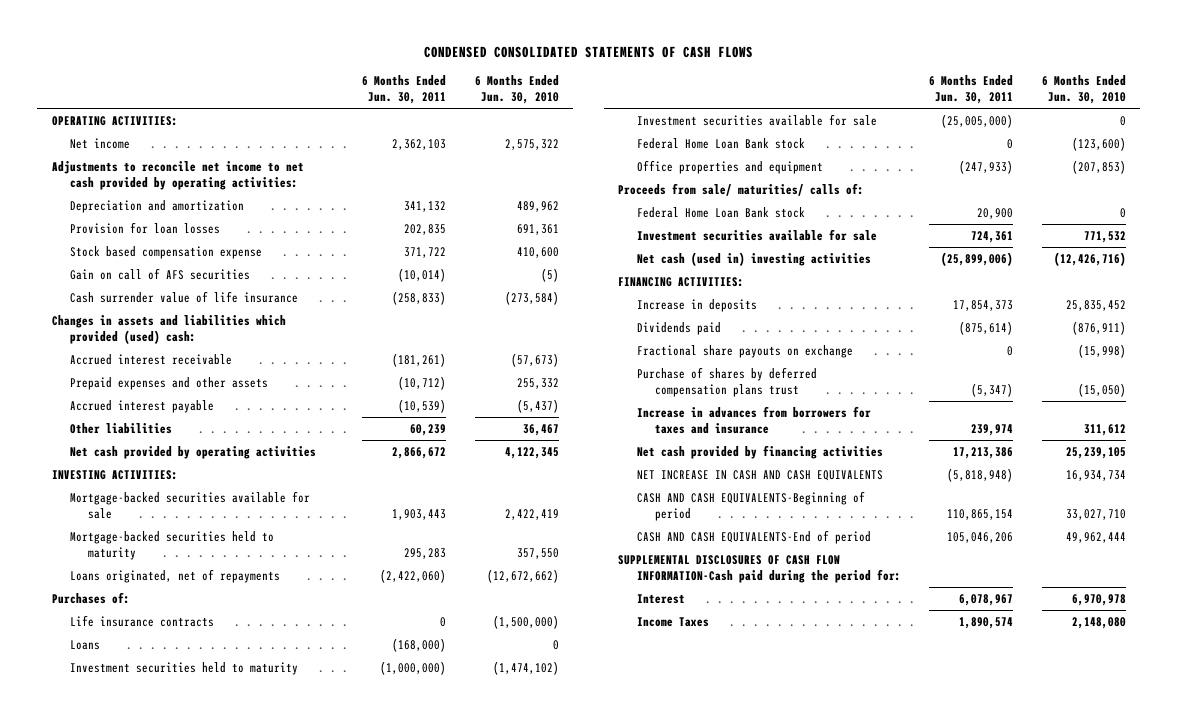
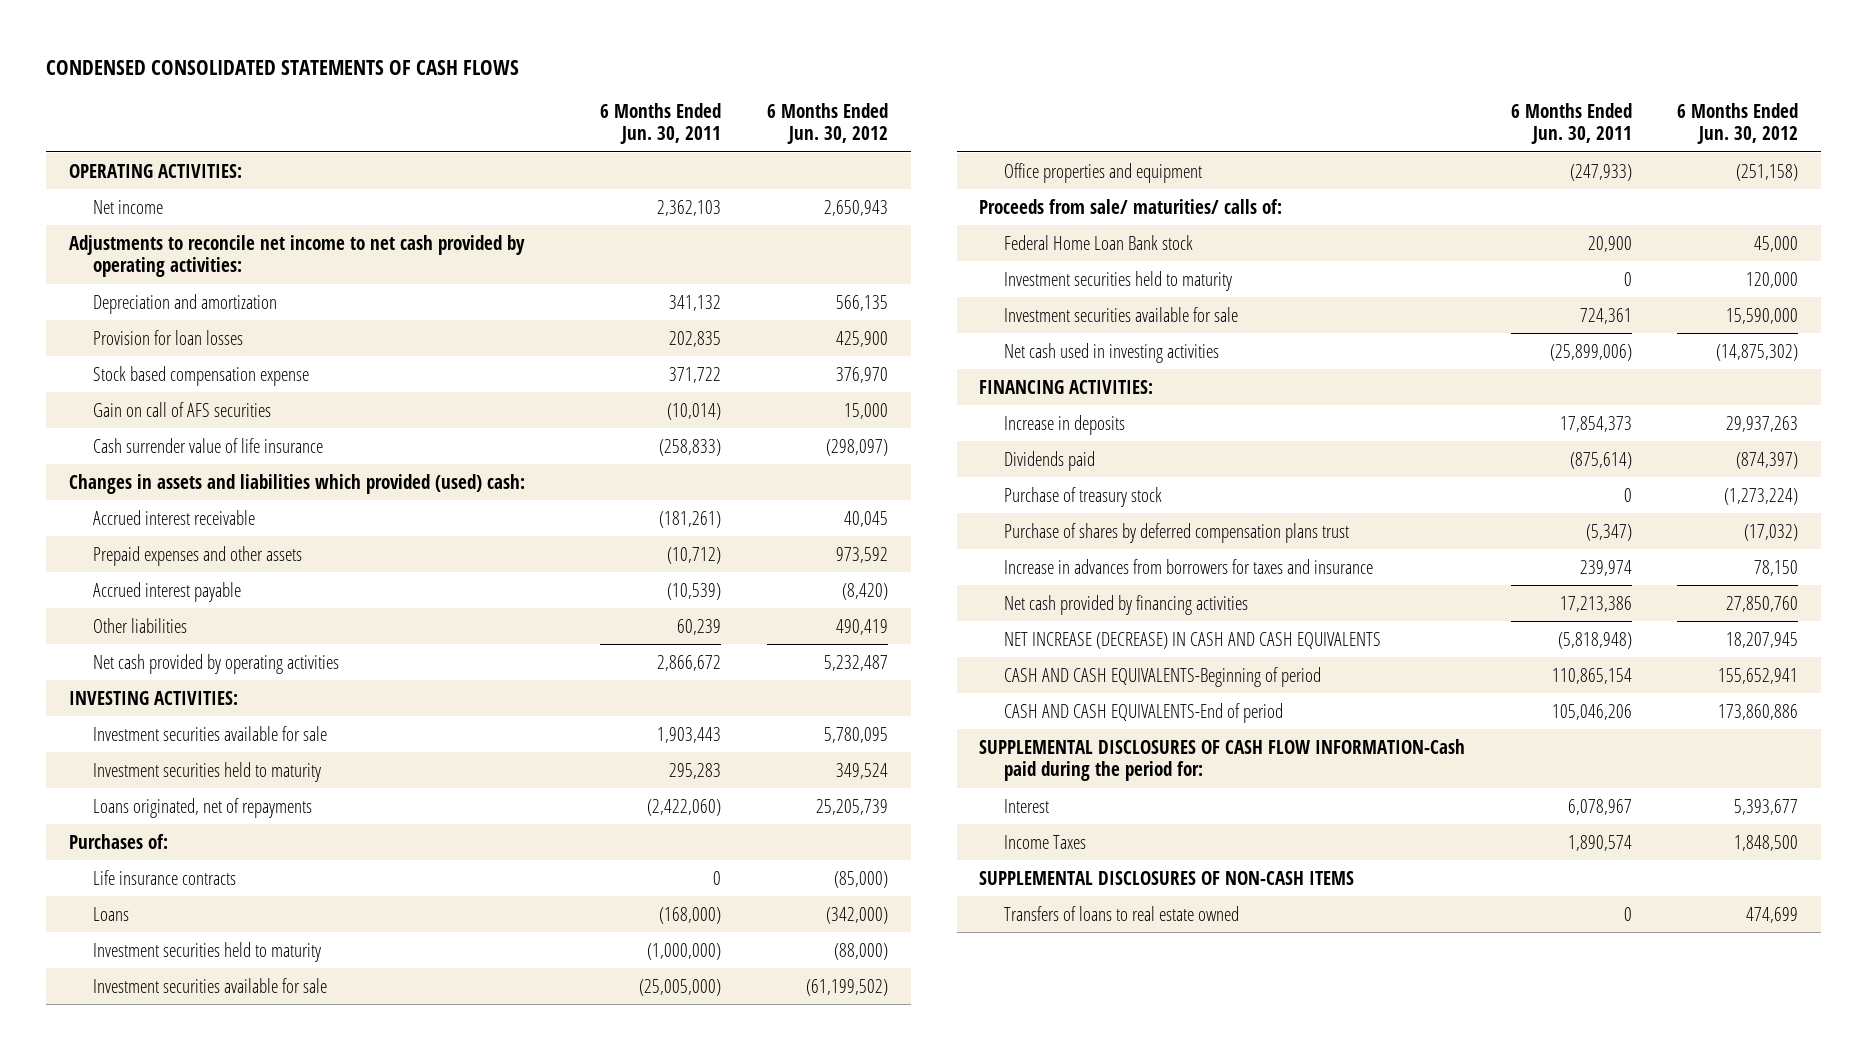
[474,75,559,105] 6 Months Ended Jun. 30, 2010 -> none
none -> [766,102,888,145] 6 Months Ended Jun. 30, 2012
[69,490,310,519] Mortgage-backed securities available for sale -> [93,725,328,741] Investment securities available for sale
[69,530,274,560] Mortgage-backed securities held to maturity -> [93,761,322,782] Investment securities held to maturity
[636,137,805,149] Federal Home Loan Bank stock -> none
none -> [1003,270,1232,291] Investment securities held to maturity
[636,251,871,266] Net cash (used in) investing activities -> [1003,342,1219,363] Net cash used in investing activities
[636,344,853,358] Fractional share payouts on exchange -> none
none -> [1003,486,1162,507] Purchase of treasury stock
[636,469,883,481] NET INCREASE IN CASH AND CASH EQUIVALENTS -> [1003,631,1381,649] NET INCREASE (DECREASE) IN CASH AND CASH EQUIVALENTS
none -> [979,870,1355,885] SUPPLEMENTAL DISCLOSURES OF NON-CASH ITEMS
none -> [1003,905,1239,921] Transfers of loans to real estate owned

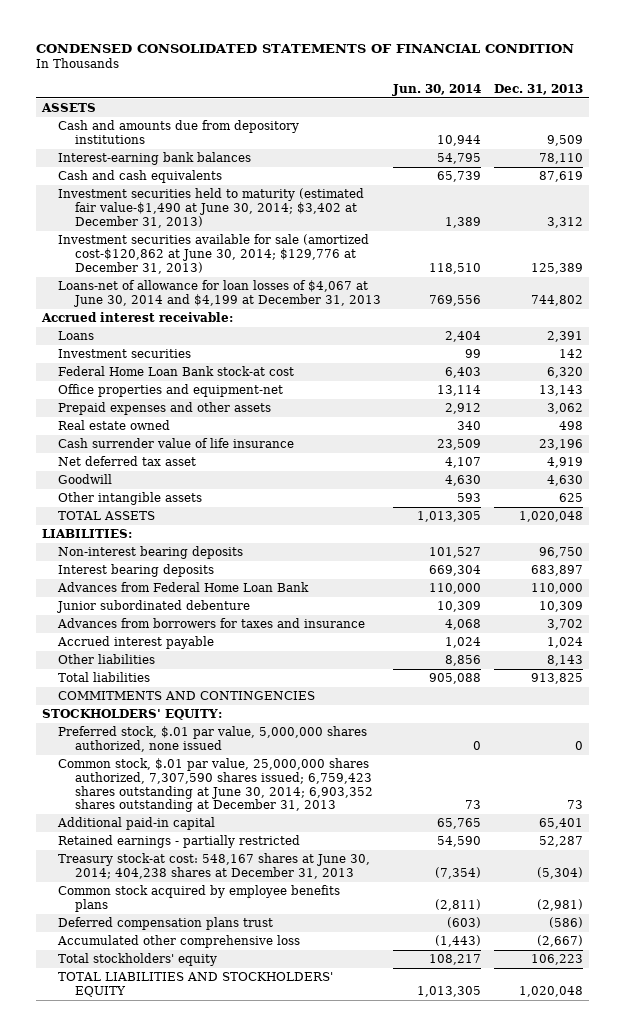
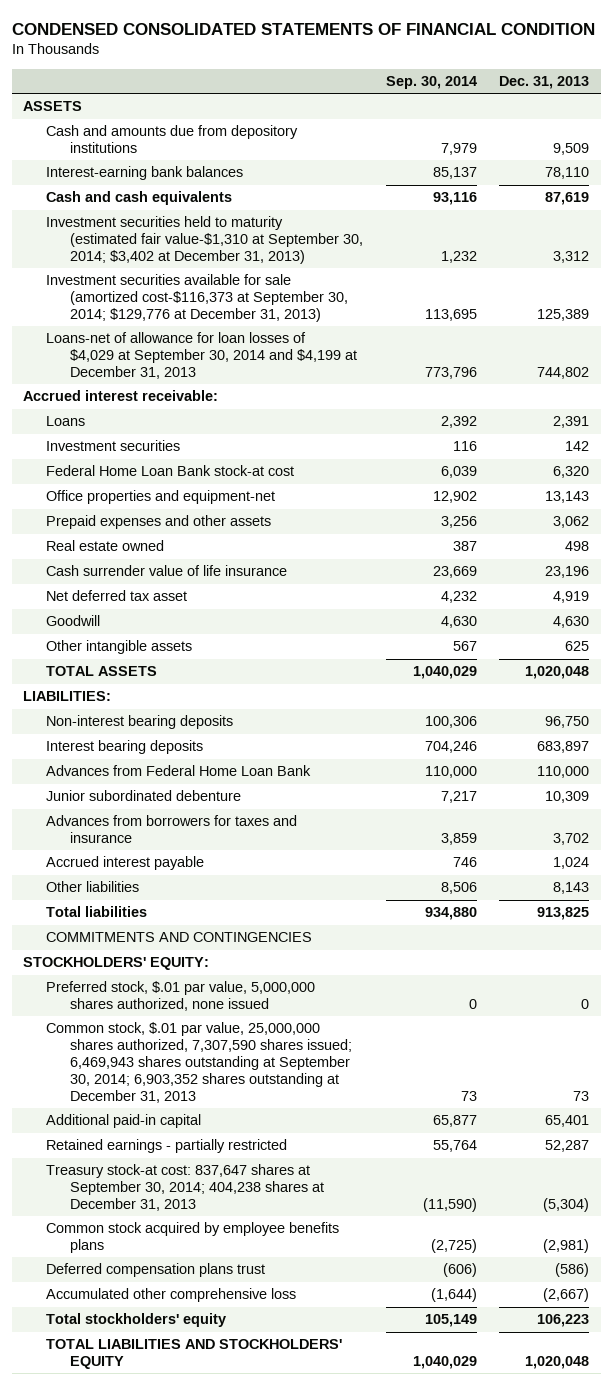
[392,83,482,96] Jun. 30, 2014 -> none
none -> [385,76,477,90] Sep. 30, 2014
[58,188,365,228] Investment securities held to maturity (estimated fair value-$1,490 at June 30, 2014; $3,402 at December 31, 2013) -> [46,216,363,264] Investment securities held to maturity (estimated fair value-$1,310 at September 30, 2014; $3,402 at December 31, 2013)
[58,234,370,274] Investment securities available for sale (amortized cost-$120,862 at June 30, 2014; $129,776 at December 31, 2013) -> [46,274,348,322] Investment securities available for sale (amortized cost-$116,373 at September 30, 2014; $129,776 at December 31, 2013)
[58,280,382,307] Loans-net of allowance for loan losses of $4,067 at June 30, 2014 and $4,199 at December 31, 2013 -> [46,332,357,379] Loans-net of allowance for loan losses of $4,029 at September 30, 2014 and $4,199 at December 31, 2013
[58,758,374,813] Common stock, $.01 par value, 25,000,000 shares authorized, 7,307,590 shares issued; 6,759,423 shares outstanding at June 30, 2014; 6,903,352 shares outstanding at December 31, 2013 -> [46,1022,352,1103] Common stock, $.01 par value, 25,000,000 shares authorized, 7,307,590 shares issued; 6,469,943 shares outstanding at September 30, 2014; 6,903,352 shares outstanding at December 31, 2013
[58,853,371,879] Treasury stock-at cost: 548,167 shares at June 30, 2014; 404,238 shares at December 31, 2013 -> [46,1164,324,1211] Treasury stock-at cost: 837,647 shares at September 30, 2014; 404,238 shares at December 31, 2013

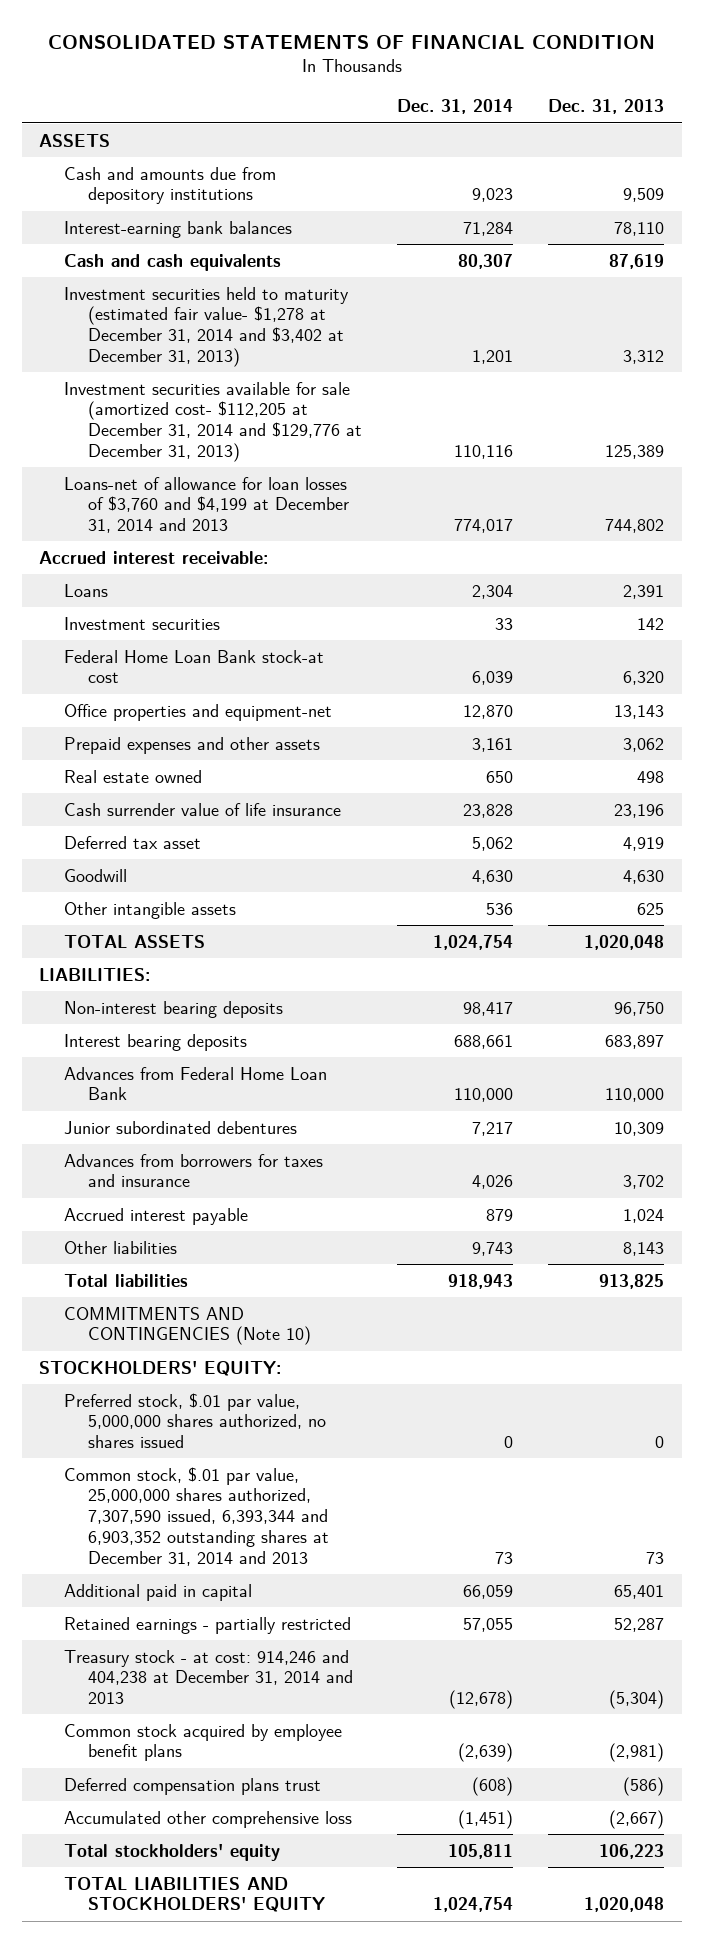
[11,22,595,35] CONDENSED CONSOLIDATED STATEMENTS OF FINANCIAL CONDITION -> [47,34,655,49] CONSOLIDATED STATEMENTS OF FINANCIAL CONDITION
[385,76,477,90] Sep. 30, 2014 -> none
none -> [397,99,514,115] Dec. 31, 2014
[46,216,363,264] Investment securities held to maturity (estimated fair value-$1,310 at September 30, 2014; $3,402 at December 31, 2013) -> [63,286,349,367] Investment securities held to maturity (estimated fair value- $1,278 at December 31, 2014 and $3,402 at December 31, 2013)
[46,274,348,322] Investment securities available for sale (amortized cost-$116,373 at September 30, 2014; $129,776 at December 31, 2013) -> [63,381,363,462] Investment securities available for sale (amortized cost- $112,205 at December 31, 2014 and $129,776 at December 31, 2013)
[46,332,357,379] Loans-net of allowance for loan losses of $4,029 at September 30, 2014 and $4,199 at December 31, 2013 -> [63,476,350,534] Loans-net of allowance for loan losses of $3,760 and $4,199 at December 31, 2014 and 2013
[46,590,188,602] Net deferred tax asset -> [63,835,201,849] Deferred tax asset
[46,790,242,802] Junior subordinated debenture -> [63,1120,297,1134] Junior subordinated debentures
[46,932,313,943] COMMITMENTS AND CONTINGENCIES -> [63,1306,312,1346] COMMITMENTS AND CONTINGENCIES (Note 10)
[46,981,316,1012] Preferred stock, $.01 par value, 5,000,000 shares authorized, none issued -> [63,1392,327,1449] Preferred stock, $.01 par value, 5,000,000 shares authorized, no shares issued
[46,1022,352,1103] Common stock, $.01 par value, 25,000,000 shares authorized, 7,307,590 shares issued; 6,469,943 shares outstanding at September 30, 2014; 6,903,352 shares outstanding at December 31, 2013 -> [63,1466,330,1566] Common stock, $.01 par value, 25,000,000 shares authorized, 7,307,590 issued, 6,393,344 and 6,903,352 outstanding shares at December 31, 2014 and 2013
[46,1114,202,1129] Additional paid-in capital -> [63,1583,252,1601] Additional paid in capital
[46,1164,324,1211] Treasury stock-at cost: 837,647 shares at September 30, 2014; 404,238 shares at December 31, 2013 -> [63,1649,354,1705] Treasury stock - at cost: 914,246 and 404,238 at December 31, 2014 and 2013
[46,1222,340,1254] Common stock acquired by employee benefits plans -> [63,1723,342,1762] Common stock acquired by employee benefit plans

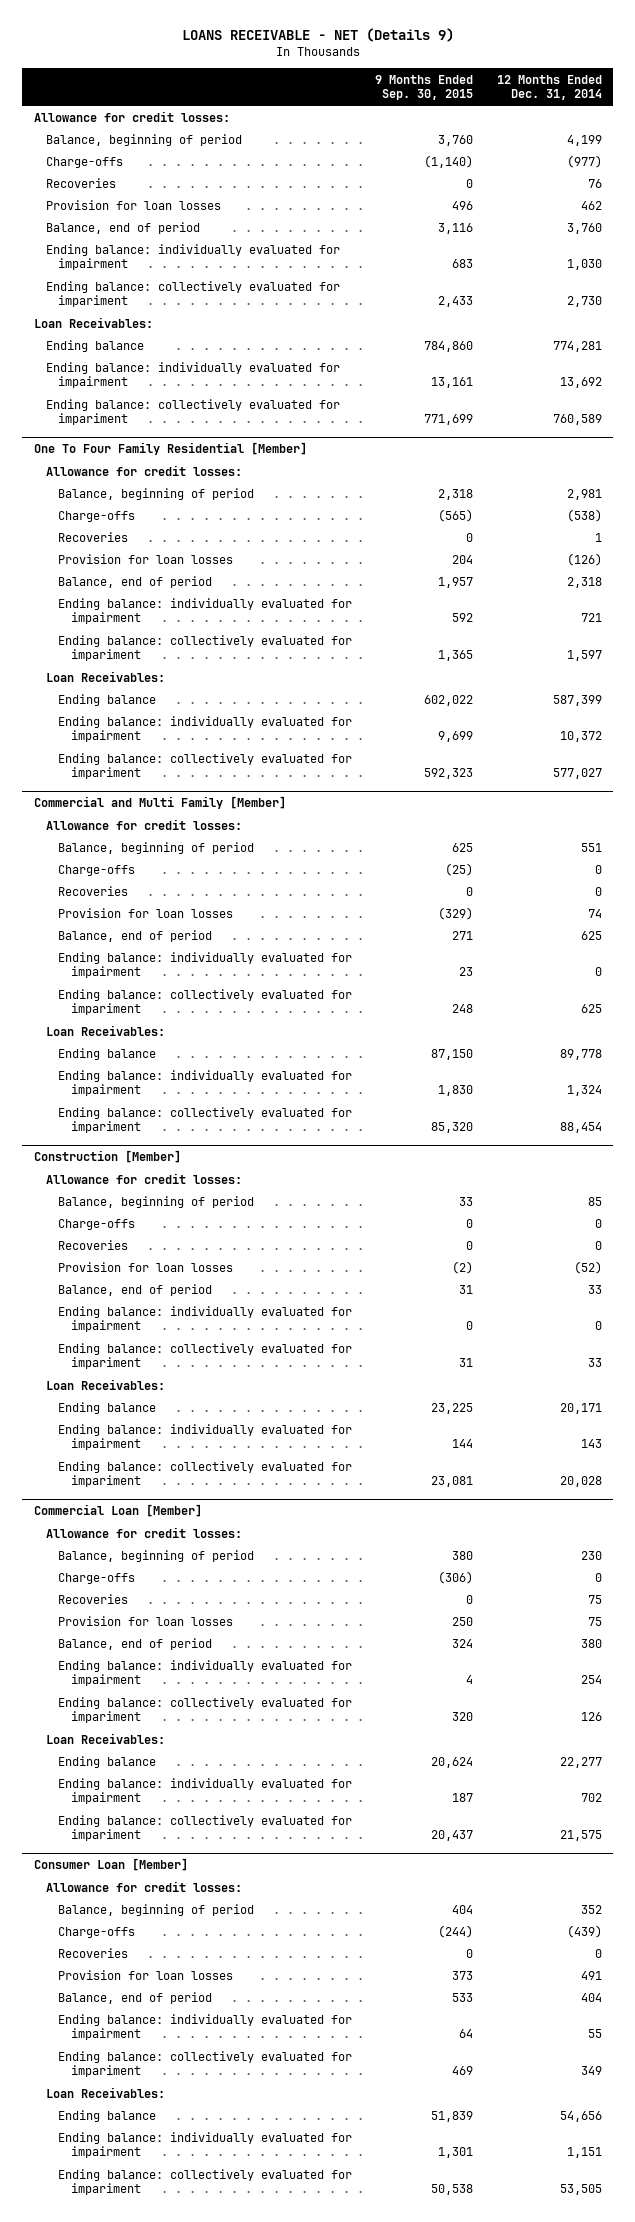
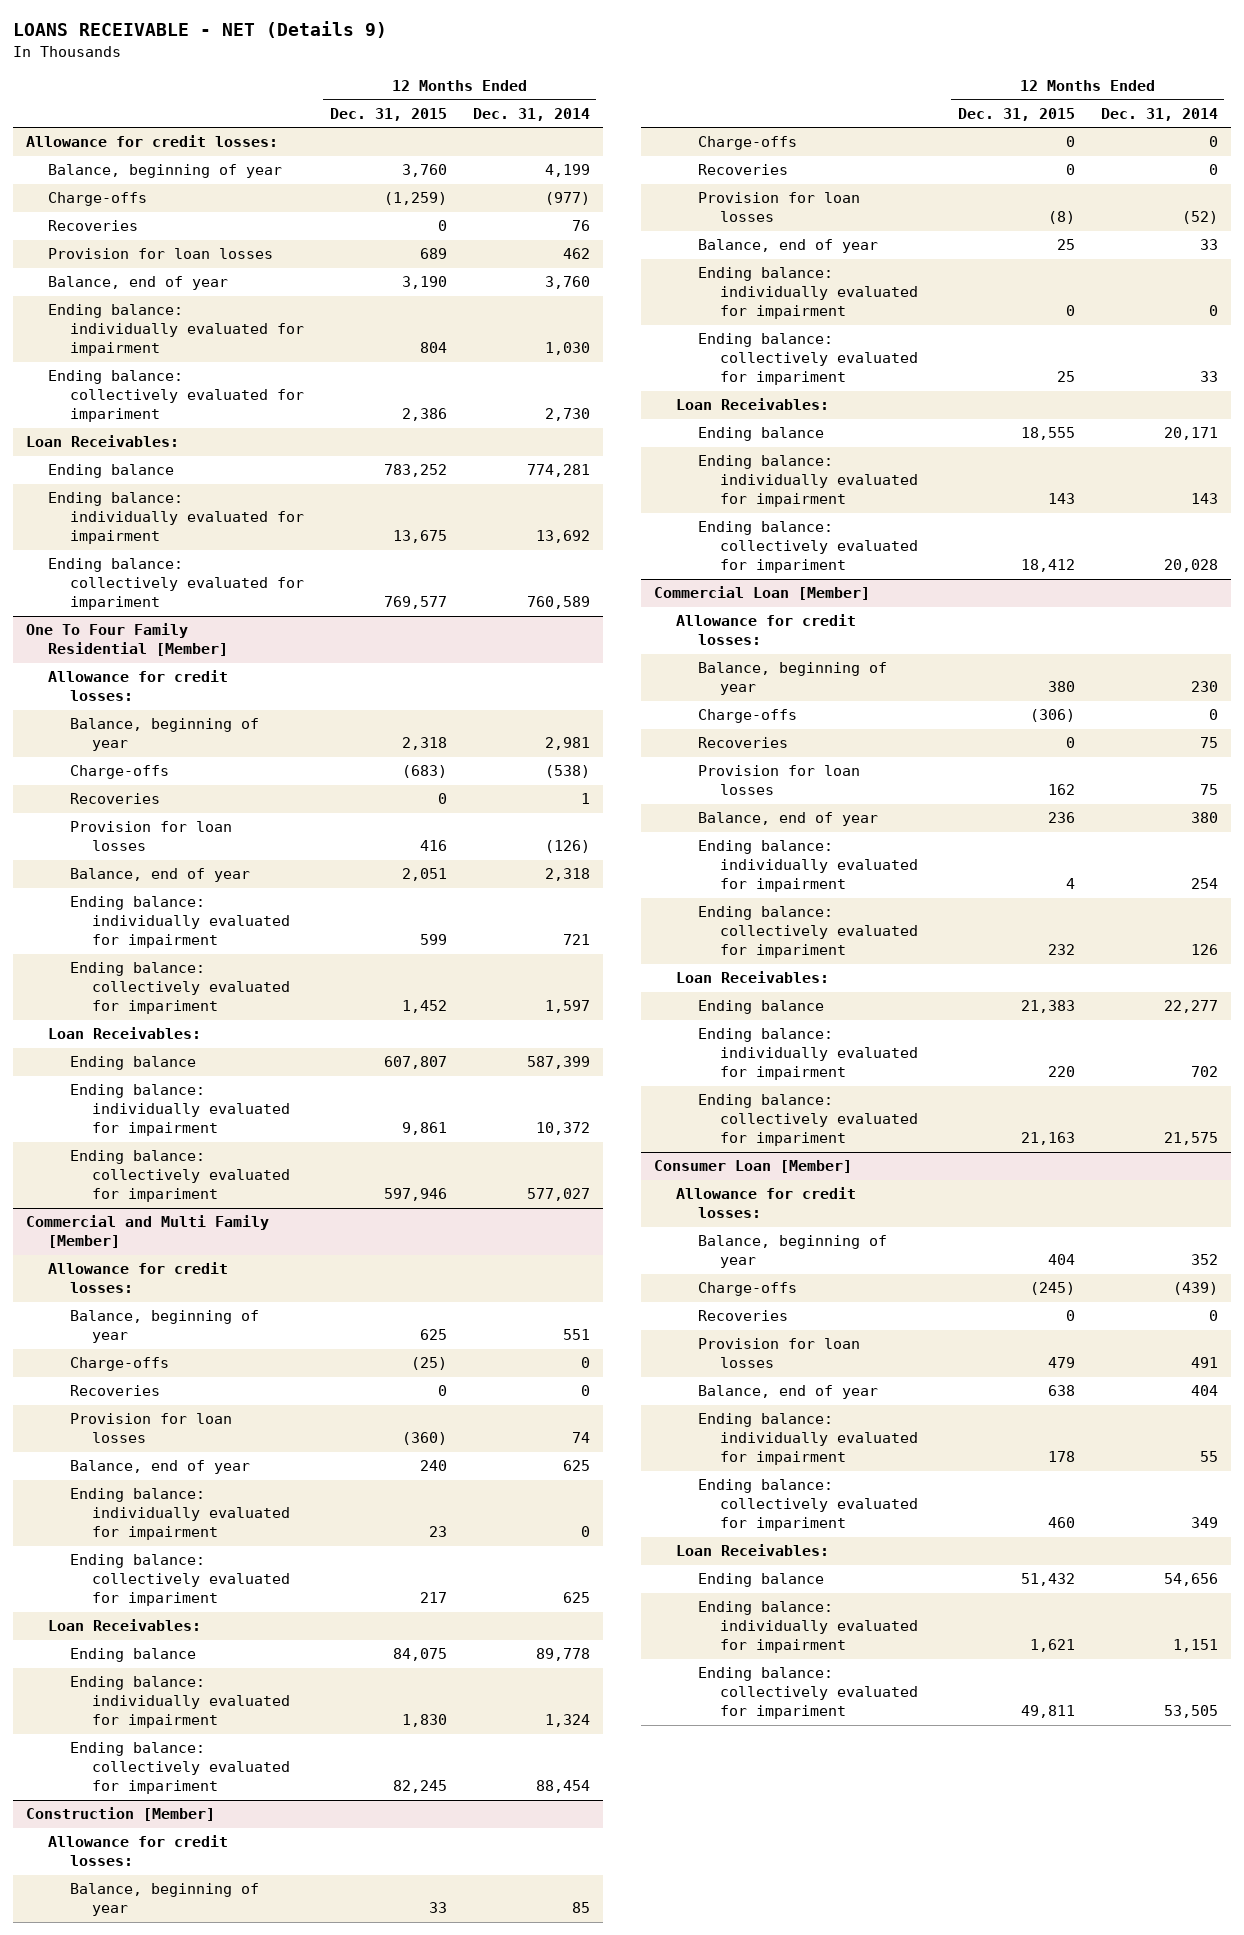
[375,74,474,101] 9 Months Ended Sep. 30, 2015 -> none
none -> [329,107,447,121] Dec. 31, 2015
[45,133,242,146] Balance, beginning of period -> [47,164,282,179] Balance, beginning of year
[45,221,200,234] Balance, end of period -> [47,276,228,291] Balance, end of year
[58,487,255,500] Balance, beginning of period -> [70,718,260,752] Balance, beginning of year
[58,575,213,588] Balance, end of period -> [70,868,251,883] Balance, end of year
[58,841,255,854] Balance, beginning of period -> [70,1310,260,1344] Balance, beginning of year
[58,929,213,942] Balance, end of period -> [70,1460,251,1475] Balance, end of year
[58,1195,255,1208] Balance, beginning of period -> [70,1883,260,1917] Balance, beginning of year
[58,1283,213,1296] Balance, end of period -> [698,239,879,254] Balance, end of year
[58,1549,255,1562] Balance, beginning of period -> [698,662,888,696] Balance, beginning of year
[58,1637,213,1650] Balance, end of period -> [698,812,879,827] Balance, end of year
[58,1903,255,1916] Balance, beginning of period -> [698,1235,888,1269] Balance, beginning of year
[58,1991,213,2004] Balance, end of period -> [698,1385,879,1400] Balance, end of year

